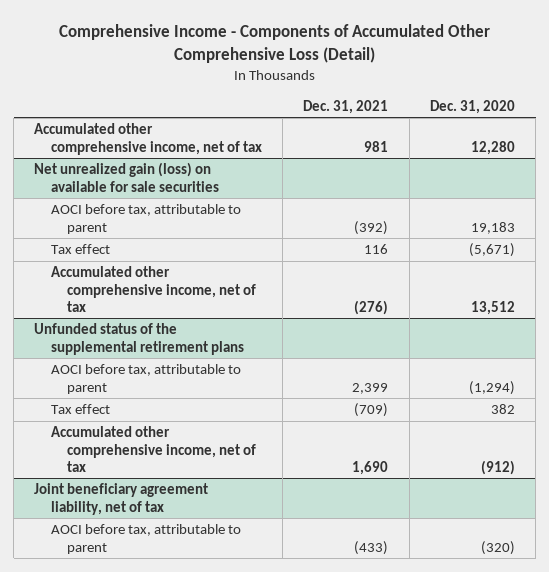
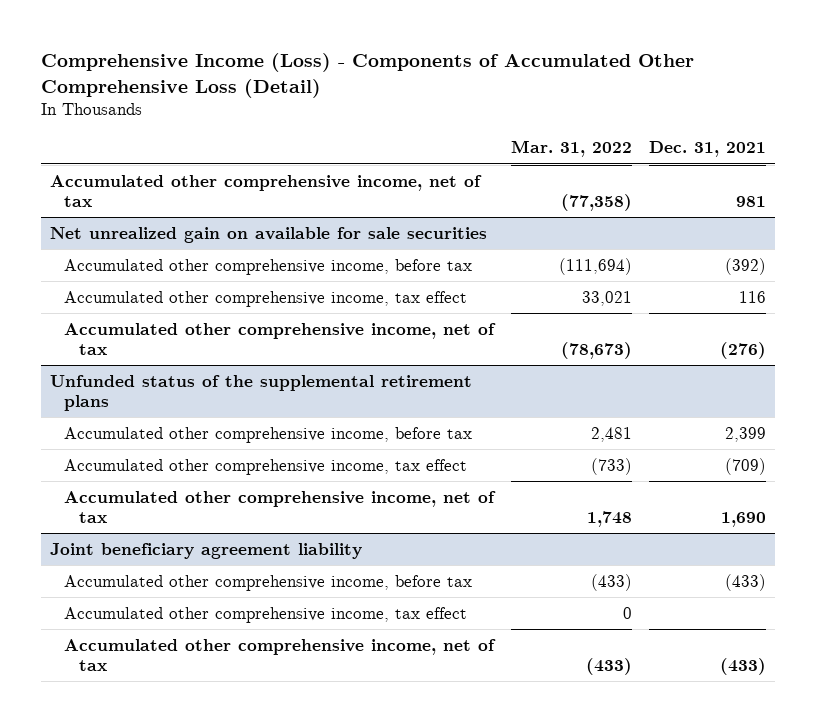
[58,23,490,63] Comprehensive Income - Components of Accumulated Other Comprehensive Loss (Detail) -> [41,52,695,98] Comprehensive Income (Loss) - Components of Accumulated Other Comprehensive Loss (Detail)
[429,99,515,114] Dec. 31, 2020 -> none
none -> [511,140,633,158] Mar. 31, 2022
[34,162,219,192] Net unrealized gain (loss) on available for sale securities -> [49,226,487,243] Net unrealized gain on available for sale securities
[50,204,241,234] AOCI before tax, attributable to parent -> [64,258,473,275] Accumulated other comprehensive income, before tax
[50,244,110,255] Tax effect -> [64,290,468,307] Accumulated other comprehensive income, tax effect
[50,364,241,394] AOCI before tax, attributable to parent -> [64,426,473,443] Accumulated other comprehensive income, before tax
[50,404,110,415] Tax effect -> [64,458,468,475] Accumulated other comprehensive income, tax effect
[34,483,209,515] Joint beneficiary agreement liability, net of tax -> [49,542,362,559] Joint beneficiary agreement liability
[50,524,241,554] AOCI before tax, attributable to parent -> [64,574,473,591] Accumulated other comprehensive income, before tax
none -> [64,606,468,623] Accumulated other comprehensive income, tax effect
none -> [64,638,497,671] Accumulated other comprehensive income, net of tax

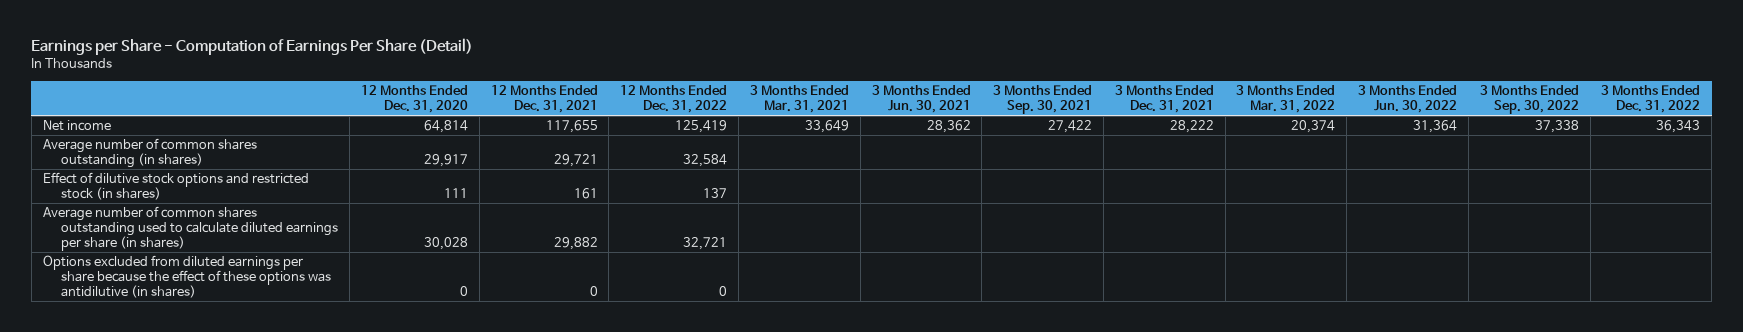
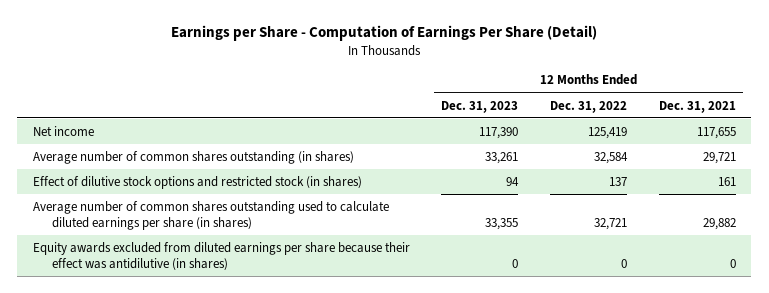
[360,85,468,114] 12 Months Ended Dec. 31, 2020 -> none
[749,85,849,114] 3 Months Ended Mar. 31, 2021 -> none
[871,85,971,114] 3 Months Ended Jun. 30, 2021 -> none
[993,85,1093,115] 3 Months Ended Sep. 30, 2021 -> none
[1114,85,1214,114] 3 Months Ended Dec. 31, 2021 -> none
[1236,85,1336,114] 3 Months Ended Mar. 31, 2022 -> none
[1358,85,1458,114] 3 Months Ended Jun. 30, 2022 -> none
[1479,85,1579,115] 3 Months Ended Sep. 30, 2022 -> none
[1601,85,1701,114] 3 Months Ended Dec. 31, 2022 -> none
none -> [441,100,519,113] Dec. 31, 2023
[42,255,332,299] Options excluded from diluted earnings per share because the effect of these options was antidilutive (in shares) -> [32,241,410,270] Equity awards excluded from diluted earnings per share because their effect was antidilutive (in shares)

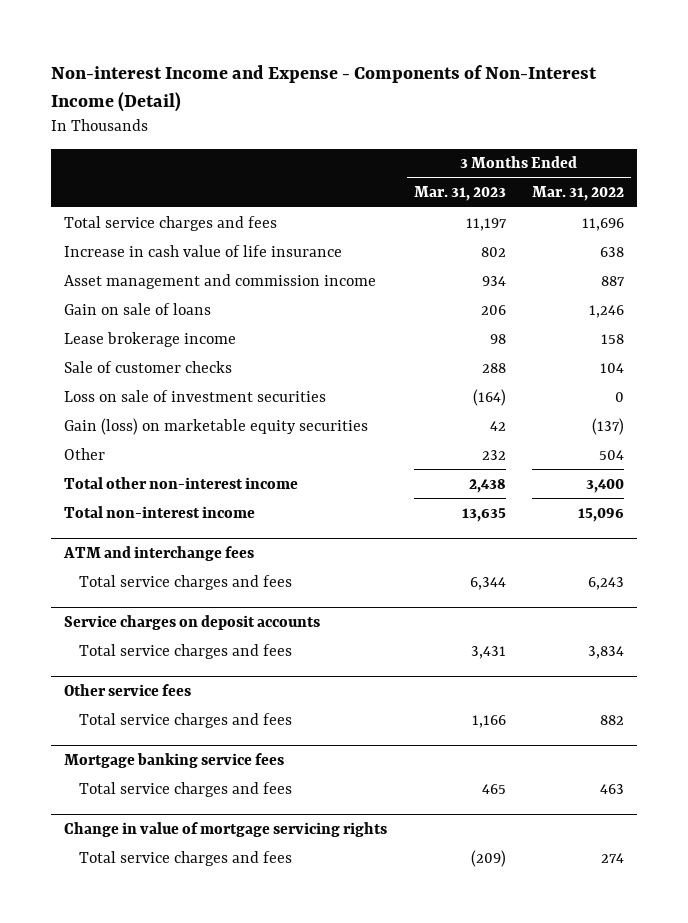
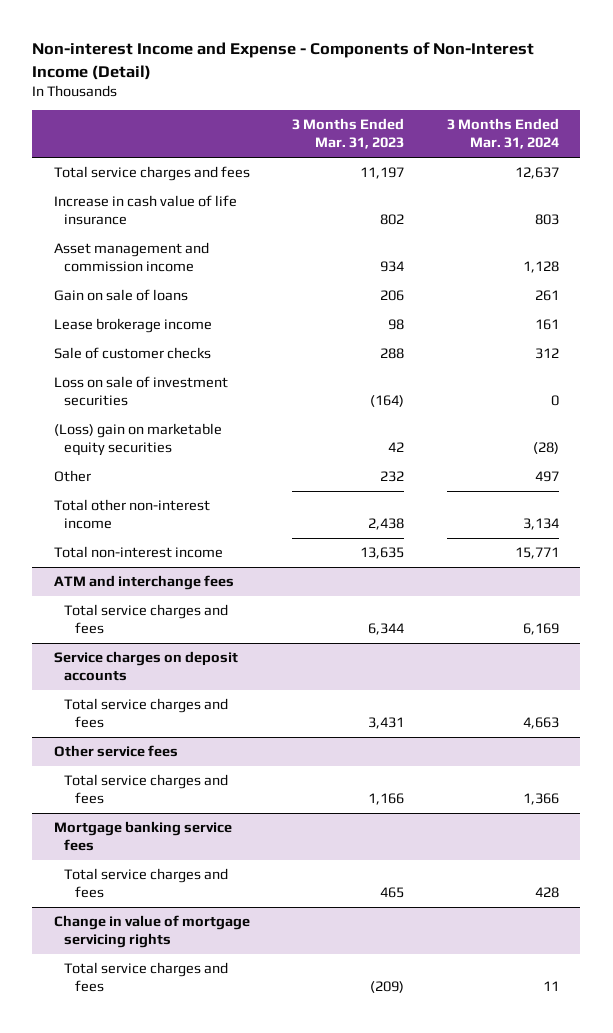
[531,186,624,202] Mar. 31, 2022 -> none
none -> [446,118,559,150] 3 Months Ended Mar. 31, 2024
[64,417,369,435] Gain (loss) on marketable equity securities -> [53,423,222,456] (Loss) gain on marketable equity securities

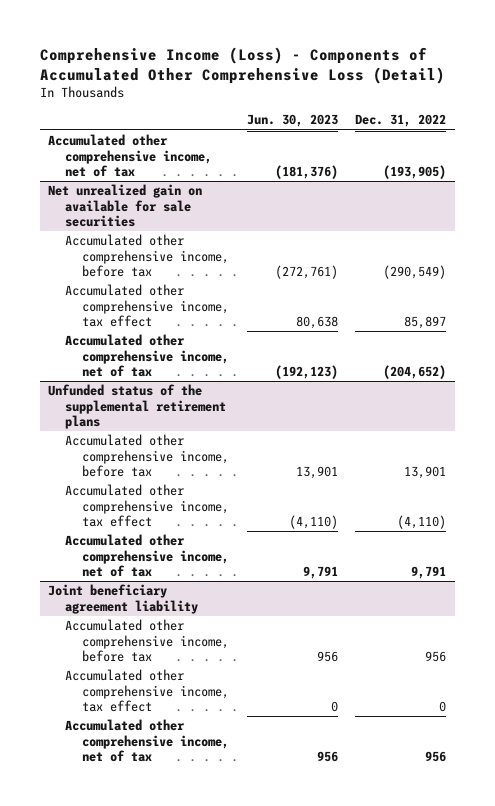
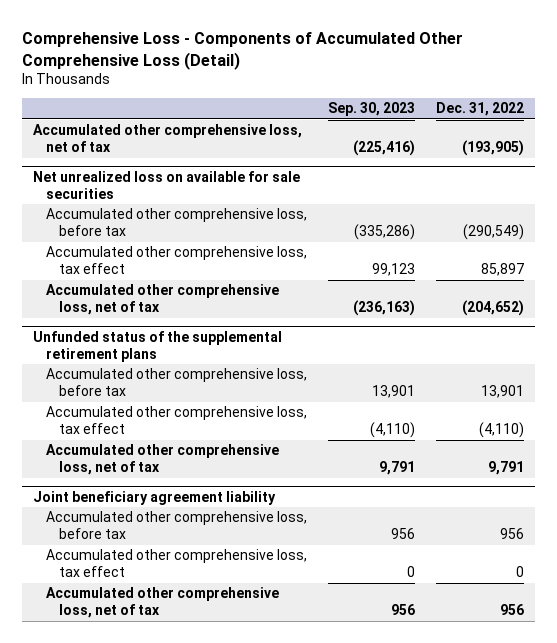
[39,46,445,84] Comprehensive Income (Loss) - Components of Accumulated Other Comprehensive Loss (Detail) -> [22,32,464,70] Comprehensive Loss - Components of Accumulated Other Comprehensive Loss (Detail)
[246,114,338,128] Jun. 30, 2023 -> none
none -> [328,102,416,117] Sep. 30, 2023
[48,134,213,178] Accumulated other comprehensive income, net of tax -> [33,124,303,153] Accumulated other comprehensive loss, net of tax
[48,184,203,228] Net unrealized gain on available for sale securities -> [33,170,301,199] Net unrealized loss on available for sale securities
[65,234,230,278] Accumulated other comprehensive income, before tax -> [46,208,308,237] Accumulated other comprehensive loss, before tax
[65,284,230,328] Accumulated other comprehensive income, tax effect -> [46,246,308,275] Accumulated other comprehensive loss, tax effect
[65,334,230,378] Accumulated other comprehensive income, net of tax -> [46,284,280,316] Accumulated other comprehensive loss, net of tax
[65,434,230,478] Accumulated other comprehensive income, before tax -> [46,368,308,397] Accumulated other comprehensive loss, before tax
[65,484,230,528] Accumulated other comprehensive income, tax effect -> [46,406,308,435] Accumulated other comprehensive loss, tax effect
[65,534,230,578] Accumulated other comprehensive income, net of tax -> [46,444,280,476] Accumulated other comprehensive loss, net of tax
[65,619,230,663] Accumulated other comprehensive income, before tax -> [46,511,308,540] Accumulated other comprehensive loss, before tax
[65,669,230,713] Accumulated other comprehensive income, tax effect -> [46,549,308,578] Accumulated other comprehensive loss, tax effect
[65,719,230,763] Accumulated other comprehensive income, net of tax -> [46,587,280,619] Accumulated other comprehensive loss, net of tax

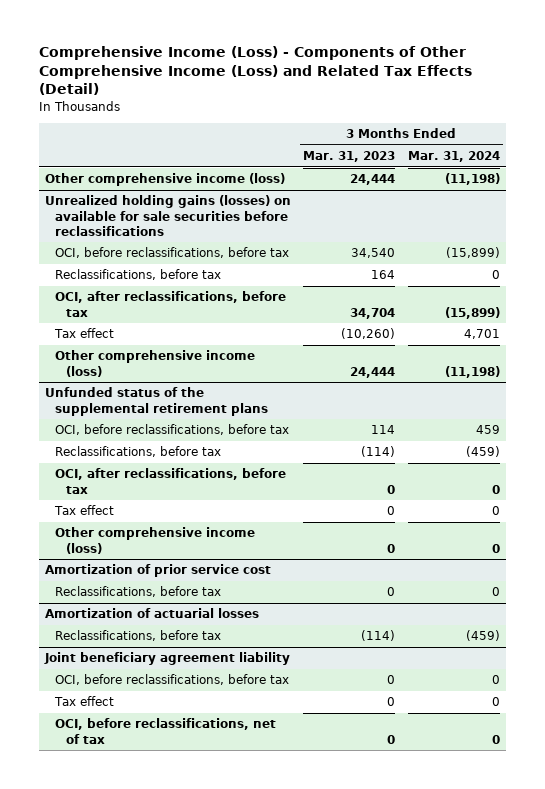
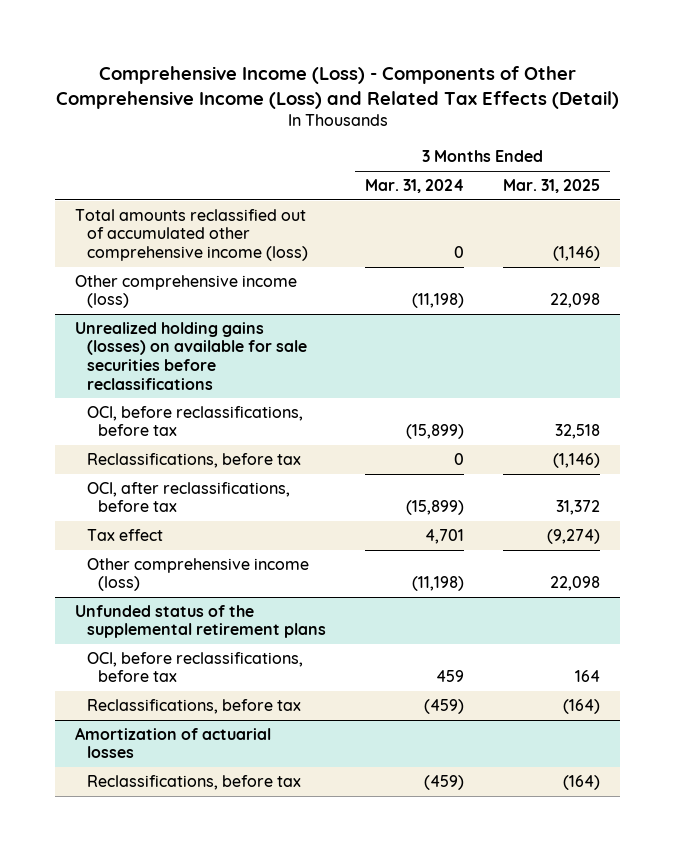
[303,151,396,163] Mar. 31, 2023 -> none
none -> [503,179,601,194] Mar. 31, 2025
none -> [75,208,308,262] Total amounts reclassified out of accumulated other comprehensive income (loss)
[55,468,287,494] OCI, after reclassifications, before tax -> none
[54,505,115,516] Tax effect -> none
[55,527,256,554] Other comprehensive income (loss) -> none
[44,564,271,578] Amortization of prior service cost -> none
[55,586,222,598] Reclassifications, before tax -> none
[43,652,290,666] Joint beneficiary agreement liability -> none
[55,674,290,686] OCI, before reclassifications, before tax -> none
[54,696,115,707] Tax effect -> none
[55,718,277,744] OCI, before reclassifications, net of tax -> none

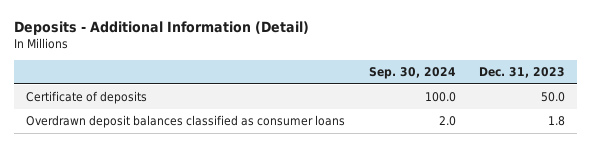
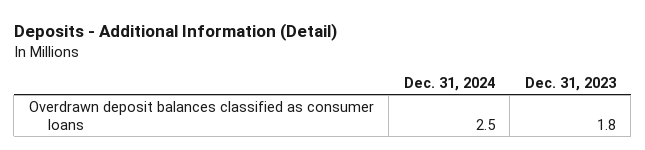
[368,66,456,79] Sep. 30, 2024 -> none
none -> [403,76,495,91] Dec. 31, 2024
[25,91,147,105] Certificate of deposits -> none

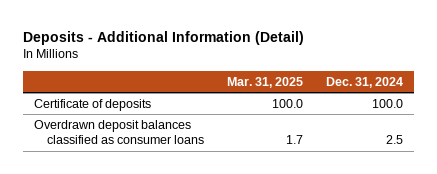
[524,76,617,91] Dec. 31, 2023 -> none
none -> [226,76,303,88] Mar. 31, 2025
none -> [34,98,152,111] Certificate of deposits

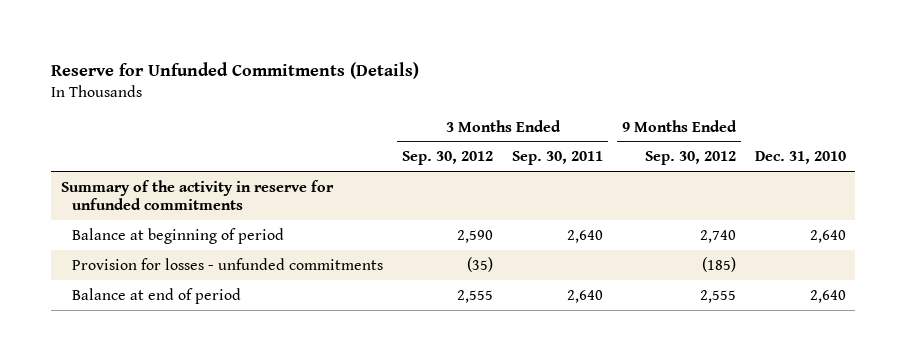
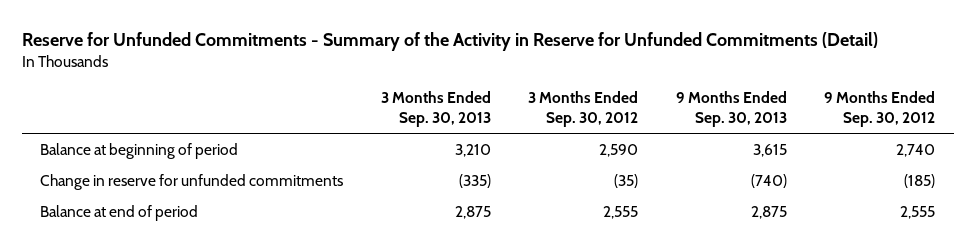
[51,61,420,79] Reserve for Unfunded Commitments (Details) -> [21,31,878,51] Reserve for Unfunded Commitments - Summary of the Activity in Reserve for Unfunded Commitments (Detail)
[511,151,603,166] Sep. 30, 2011 -> none
[754,151,846,165] Dec. 31, 2010 -> none
none -> [380,91,491,128] 3 Months Ended Sep. 30, 2013
none -> [675,91,787,128] 9 Months Ended Sep. 30, 2013
[60,179,334,210] Summary of the activity in reserve for unfunded commitments -> none
[72,257,384,270] Provision for losses - unfunded commitments -> [40,173,344,190] Change in reserve for unfunded commitments

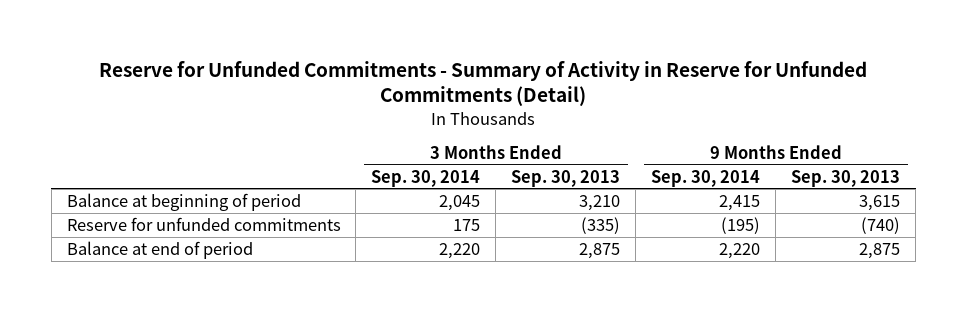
[21,31,878,51] Reserve for Unfunded Commitments - Summary of the Activity in Reserve for Unfunded Commitments (Detail) -> [99,60,868,107] Reserve for Unfunded Commitments - Summary of Activity in Reserve for Unfunded Commitments (Detail)
[528,91,639,128] 3 Months Ended Sep. 30, 2012 -> none
[824,91,936,128] 9 Months Ended Sep. 30, 2012 -> none
none -> [371,169,481,187] Sep. 30, 2014
none -> [651,169,761,187] Sep. 30, 2014
[40,173,344,190] Change in reserve for unfunded commitments -> [66,216,341,231] Reserve for unfunded commitments

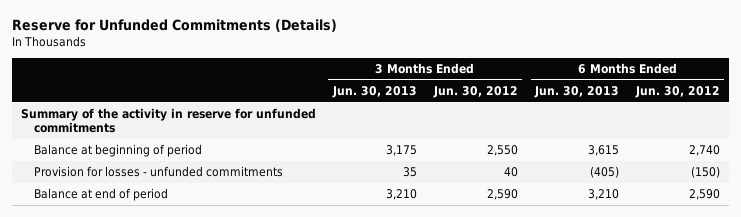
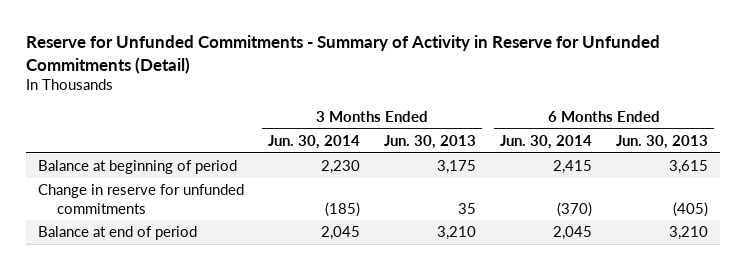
[12,19,338,33] Reserve for Unfunded Commitments (Details) -> [25,35,660,74] Reserve for Unfunded Commitments - Summary of Activity in Reserve for Unfunded Commitments (Detail)
[432,85,518,98] Jun. 30, 2012 -> none
[635,85,721,98] Jun. 30, 2012 -> none
none -> [267,134,360,149] Jun. 30, 2014
none -> [499,134,592,149] Jun. 30, 2014
[20,108,316,134] Summary of the activity in reserve for unfunded commitments -> none
[33,166,283,178] Provision for losses - unfunded commitments -> [37,184,244,214] Change in reserve for unfunded commitments

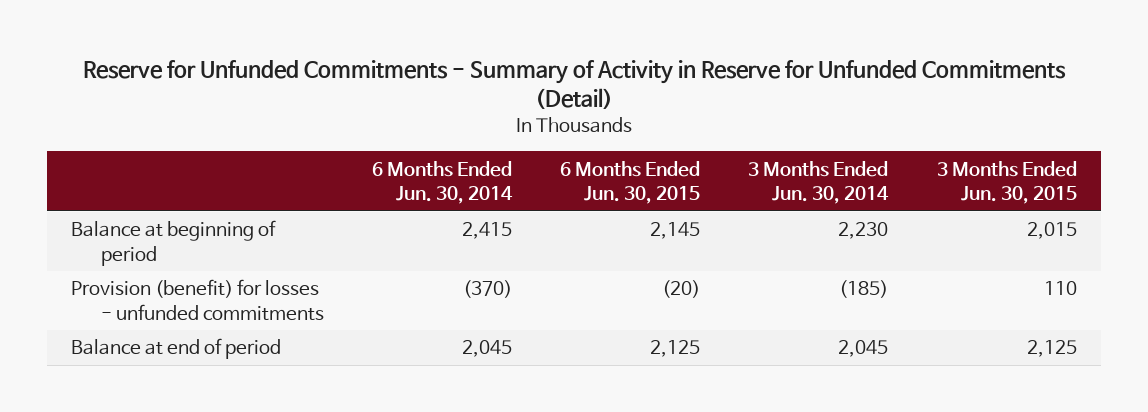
[383,134,476,149] Jun. 30, 2013 -> none
[615,134,708,149] Jun. 30, 2013 -> none
none -> [560,160,701,205] 6 Months Ended Jun. 30, 2015
none -> [936,160,1077,205] 3 Months Ended Jun. 30, 2015
[37,184,244,214] Change in reserve for unfunded commitments -> [70,279,324,321] Provision (benefit) for losses - unfunded commitments

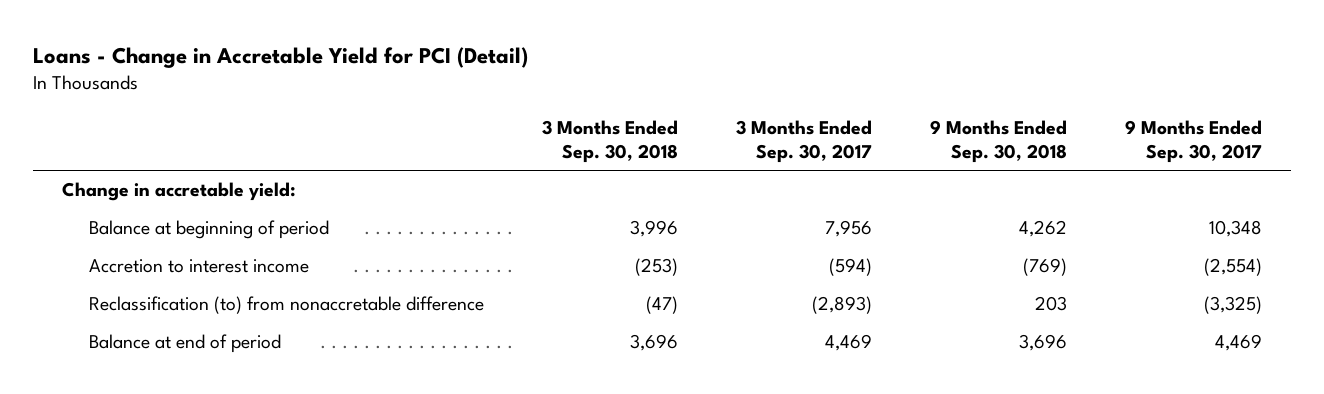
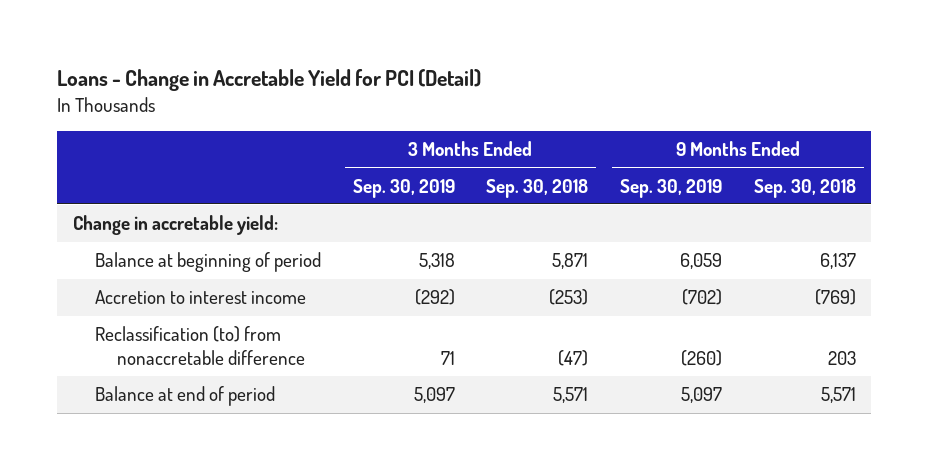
[735,119,872,163] 3 Months Ended Sep. 30, 2017 -> none
[1124,119,1262,163] 9 Months Ended Sep. 30, 2017 -> none
none -> [352,178,455,198] Sep. 30, 2019
none -> [619,178,722,198] Sep. 30, 2019
[629,220,678,238] 3,996 -> [552,253,589,270] 5,871
[1018,220,1067,238] 4,262 -> [819,253,856,270] 6,137
[629,334,678,352] 3,696 -> [553,387,589,404] 5,571
[1018,334,1067,352] 3,696 -> [820,387,856,404] 5,571

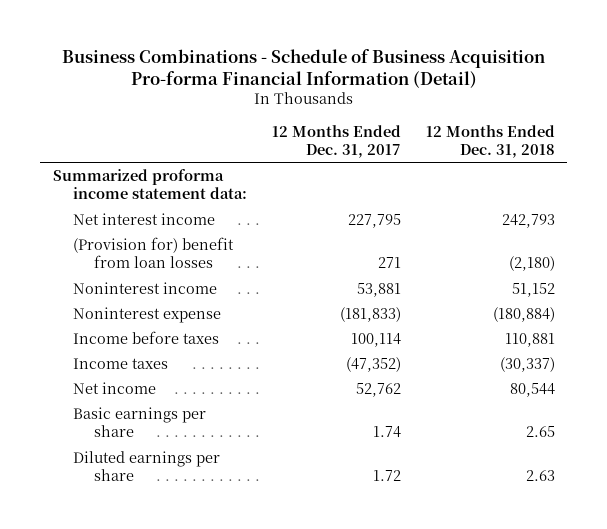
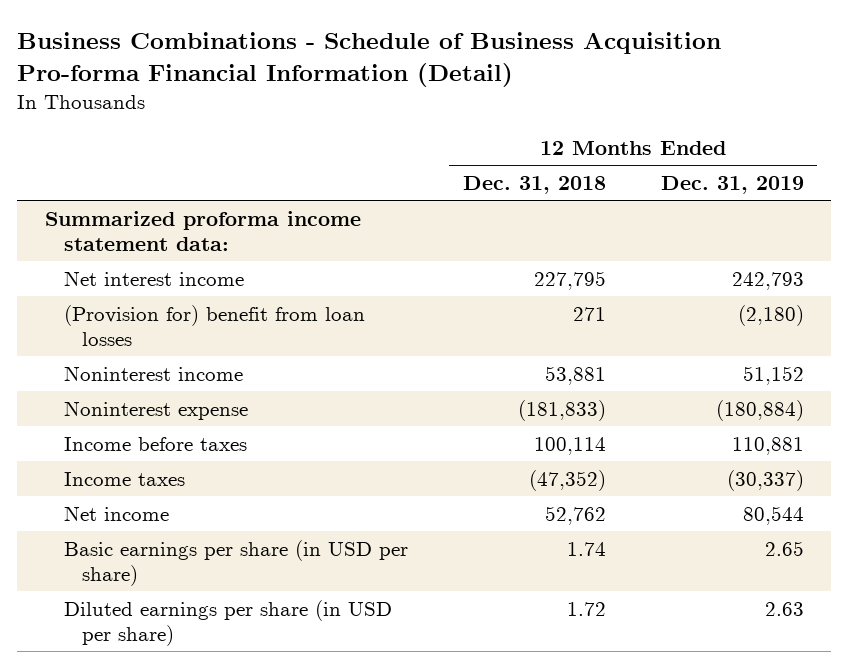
[272,124,402,159] 12 Months Ended Dec. 31, 2017 -> none
none -> [660,175,804,194] Dec. 31, 2019
[501,213,555,228] 242,793 -> [533,270,606,290] 227,795
[508,256,555,272] (2,180) -> [572,306,606,321] 271
[511,282,555,297] 51,152 -> [544,365,606,385] 53,881
[492,306,555,322] (180,884) -> [517,399,606,421] (181,833)
[504,332,555,347] 110,881 -> [533,436,606,455] 100,114
[499,356,555,372] (30,337) -> [528,469,606,491] (47,352)
[509,382,555,397] 80,544 -> [544,505,606,525] 52,762
[73,406,207,438] Basic earnings per share -> [63,539,408,586] Basic earnings per share (in USD per share)
[525,426,555,438] 2.65 -> [566,541,606,556] 1.74
[73,450,221,482] Diluted earnings per share -> [63,599,392,646] Diluted earnings per share (in USD per share)
[525,470,555,482] 2.63 -> [566,601,606,616] 1.72

